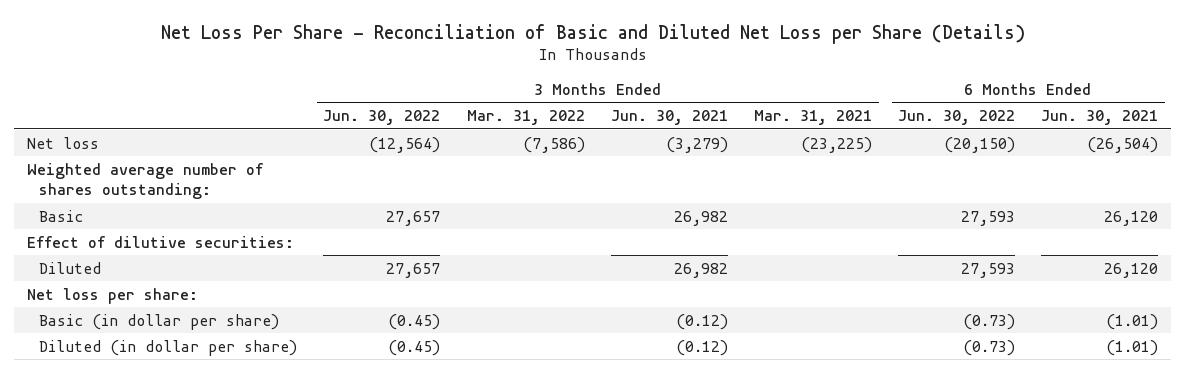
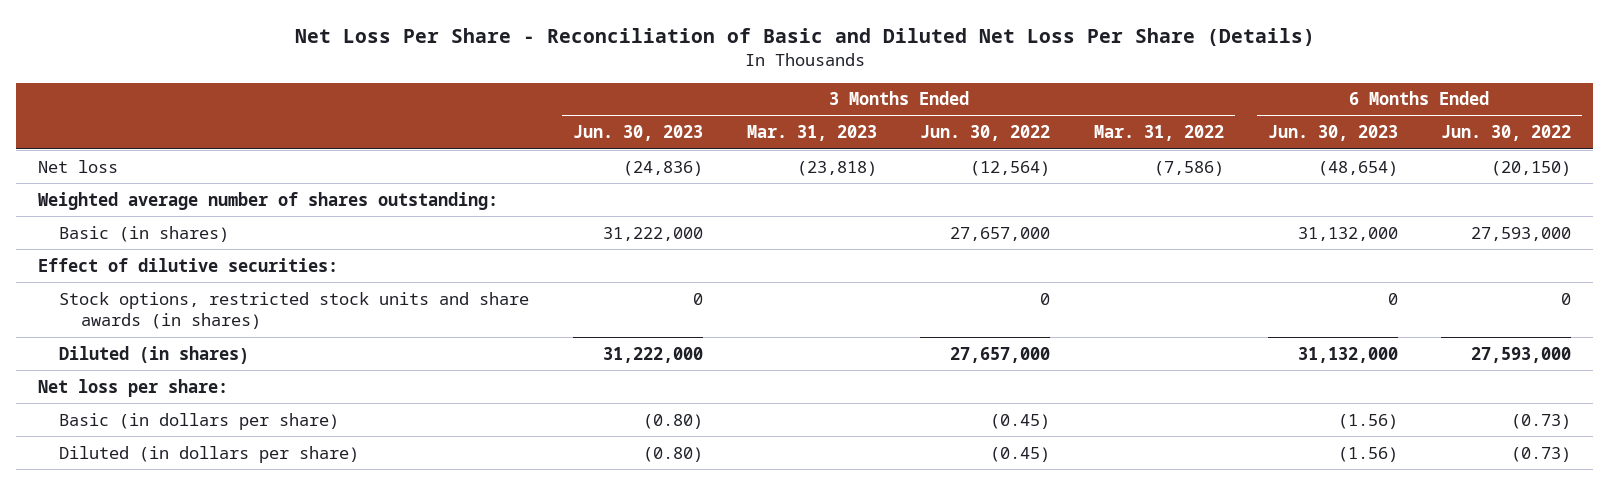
[160,23,1025,44] Net Loss Per Share - Reconciliation of Basic and Diluted Net Loss per Share (Details) -> [294,27,1315,46] Net Loss Per Share - Reconciliation of Basic and Diluted Net Loss Per Share (Details)
[610,110,728,126] Jun. 30, 2021 -> none
[754,110,873,126] Mar. 31, 2021 -> none
[1041,110,1159,126] Jun. 30, 2021 -> none
none -> [573,125,704,142] Jun. 30, 2023
none -> [746,125,877,142] Mar. 31, 2023
none -> [1267,125,1398,142] Jun. 30, 2023
[39,209,84,222] Basic -> [59,225,230,242] Basic (in shares)
[386,210,441,226] 27,657 -> [950,226,1051,241] 27,657,000
[961,210,1016,226] 27,593 -> [1471,226,1572,241] 27,593,000
none -> [59,291,530,330] Stock options, restricted stock units and share awards (in shares)
[39,261,102,274] Diluted -> [59,345,250,364] Diluted (in shares)
[386,262,441,278] 27,657 -> [950,346,1051,363] 27,657,000
[961,262,1016,278] 27,593 -> [1471,346,1572,363] 27,593,000
[39,313,280,330] Basic (in dollar per share) -> [59,412,340,430] Basic (in dollars per share)
[39,339,298,356] Diluted (in dollar per share) -> [59,445,360,463] Diluted (in dollars per share)

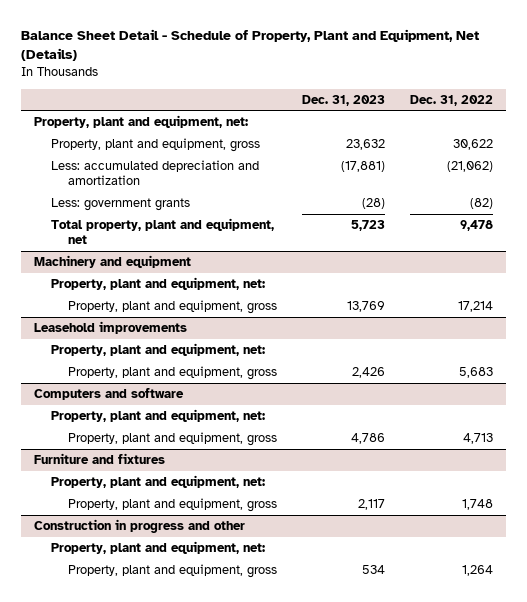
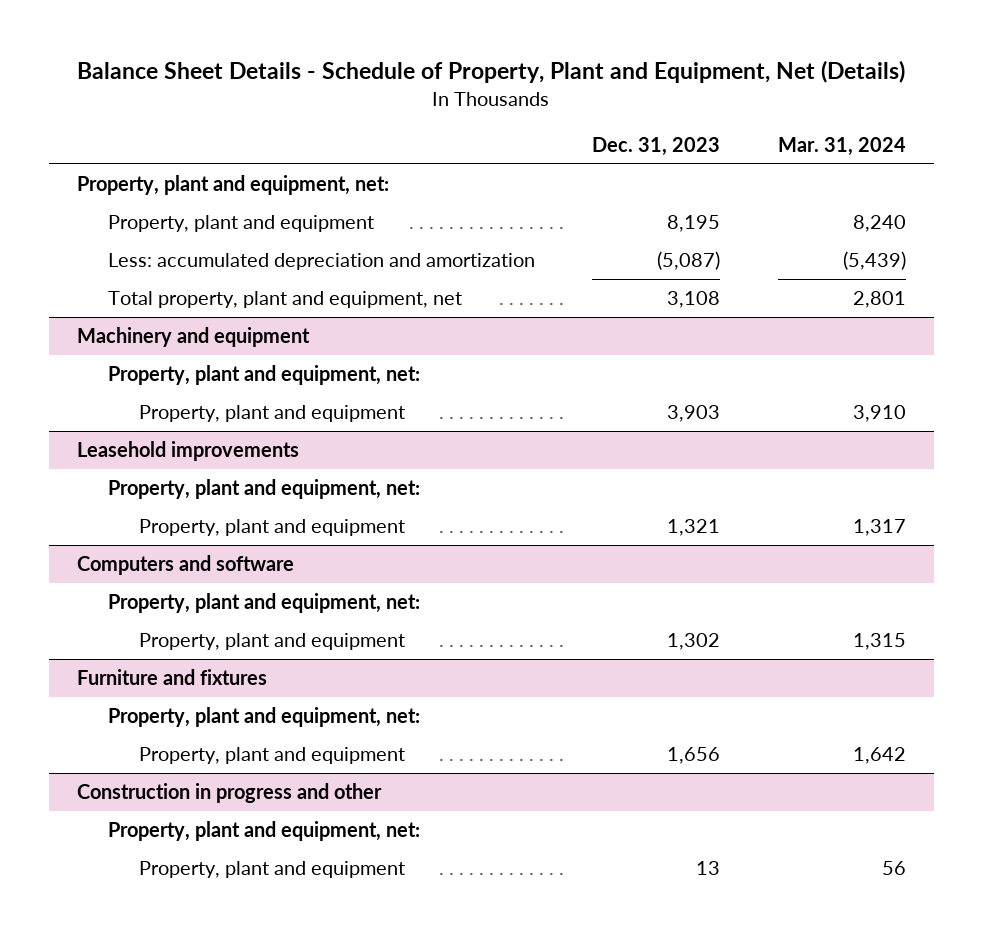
[21,29,480,62] Balance Sheet Detail - Schedule of Property, Plant and Equipment, Net (Details) -> [77,60,906,84] Balance Sheet Details - Schedule of Property, Plant and Equipment, Net (Details)
[409,94,493,106] Dec. 31, 2022 -> none
none -> [777,136,906,156] Mar. 31, 2024
[50,198,190,212] Less: government grants -> none
[50,138,260,153] Property, plant and equipment, gross -> [108,215,375,233] Property, plant and equipment
[345,139,385,151] 23,632 -> [667,215,721,233] 8,195
[340,161,385,173] (17,881) -> [657,251,721,271] (5,087)
[350,220,385,232] 5,723 -> [667,291,721,309] 3,108
[67,300,277,315] Property, plant and equipment, gross -> [139,405,406,423] Property, plant and equipment
[346,301,385,313] 13,769 -> [667,405,721,423] 3,903
[67,366,277,381] Property, plant and equipment, gross -> [139,519,406,537] Property, plant and equipment
[351,367,385,379] 2,426 -> [667,519,721,537] 1,321
[67,432,277,447] Property, plant and equipment, gross -> [139,633,406,651] Property, plant and equipment
[350,433,385,445] 4,786 -> [667,633,721,651] 1,302
[67,498,277,513] Property, plant and equipment, gross -> [139,747,406,765] Property, plant and equipment
[357,499,385,511] 2,117 -> [667,747,721,765] 1,656
[67,564,277,579] Property, plant and equipment, gross -> [139,861,406,879] Property, plant and equipment
[361,565,385,575] 534 -> [696,861,721,876] 13

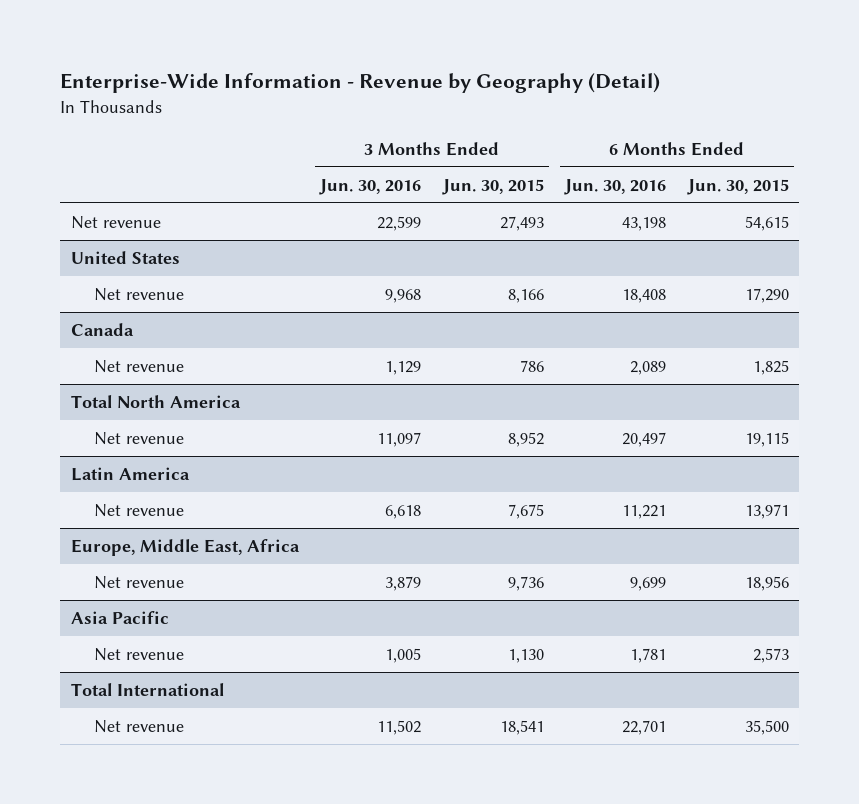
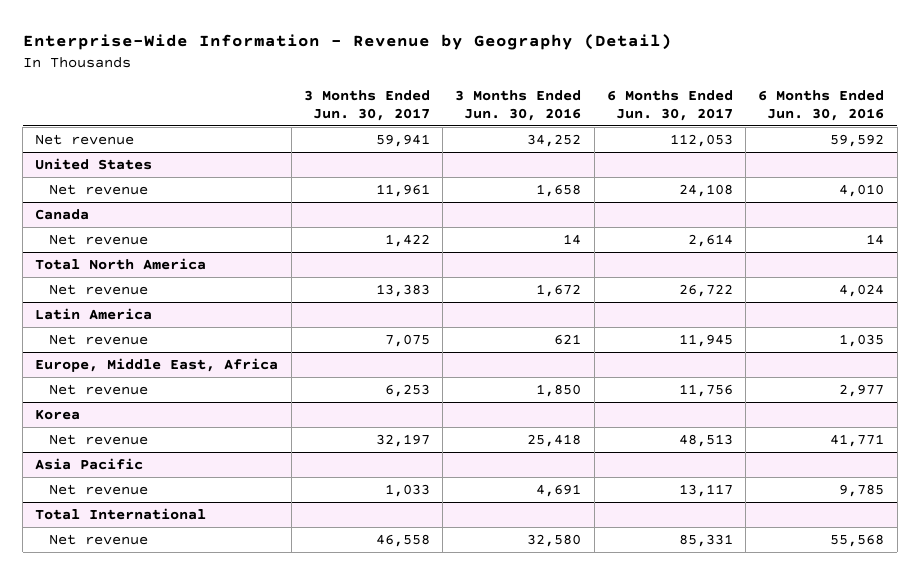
[441,178,544,195] Jun. 30, 2015 -> none
[686,178,789,195] Jun. 30, 2015 -> none
none -> [303,89,430,121] 3 Months Ended Jun. 30, 2017
none -> [606,89,733,121] 6 Months Ended Jun. 30, 2017
[377,215,422,231] 22,599 -> [527,134,582,148] 34,252
[622,216,667,231] 43,198 -> [830,134,885,148] 59,592
[385,288,422,303] 9,968 -> [536,184,582,198] 1,658
[622,288,667,303] 18,408 -> [839,184,885,198] 4,010
[385,360,422,375] 1,129 -> [563,234,582,246] 14
[630,360,667,375] 2,089 -> [866,234,885,246] 14
[377,431,422,447] 11,097 -> [536,284,582,298] 1,672
[622,431,667,447] 20,497 -> [839,284,885,298] 4,024
[385,504,422,519] 6,618 -> [554,334,582,346] 621
[622,504,667,519] 11,221 -> [839,334,885,348] 1,035
[385,575,422,591] 3,879 -> [536,384,582,398] 1,850
[630,576,667,591] 9,699 -> [839,384,885,398] 2,977
none -> [35,409,81,421] Korea
none -> [49,434,149,446] Net revenue
[385,647,422,663] 1,005 -> [536,484,582,498] 4,691
[630,647,667,663] 1,781 -> [839,484,885,498] 9,785
[377,719,422,735] 11,502 -> [527,534,582,548] 32,580
[622,719,667,735] 22,701 -> [830,534,885,548] 55,568

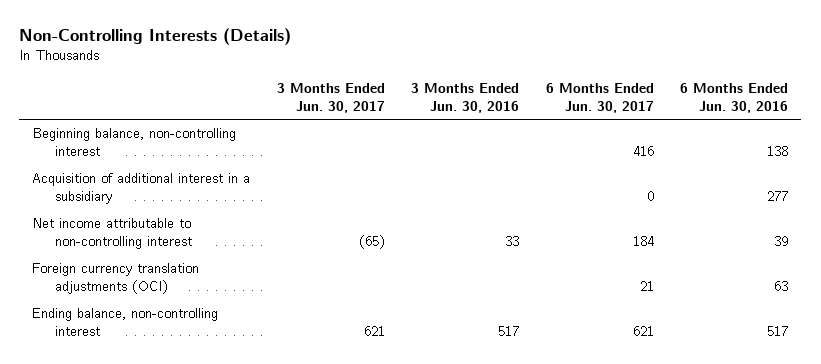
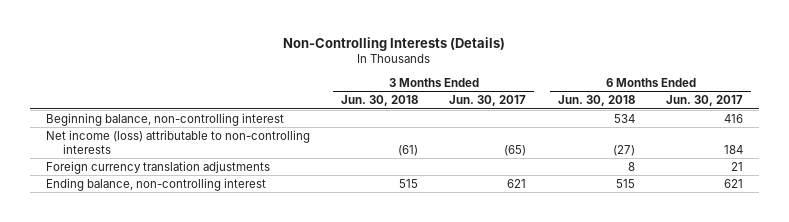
[411,82,520,113] 3 Months Ended Jun. 30, 2016 -> none
[680,82,789,113] 6 Months Ended Jun. 30, 2016 -> none
none -> [341,95,419,107] Jun. 30, 2018
none -> [557,95,635,107] Jun. 30, 2018
[32,173,251,205] Acquisition of additional interest in a subsidiary -> none
[32,218,193,250] Net income attributable to non-controlling interest -> [45,129,310,154] Net income (loss) attributable to non-controlling interests
[32,263,200,295] Foreign currency translation adjustments (OCI) -> [45,160,270,174] Foreign currency translation adjustments

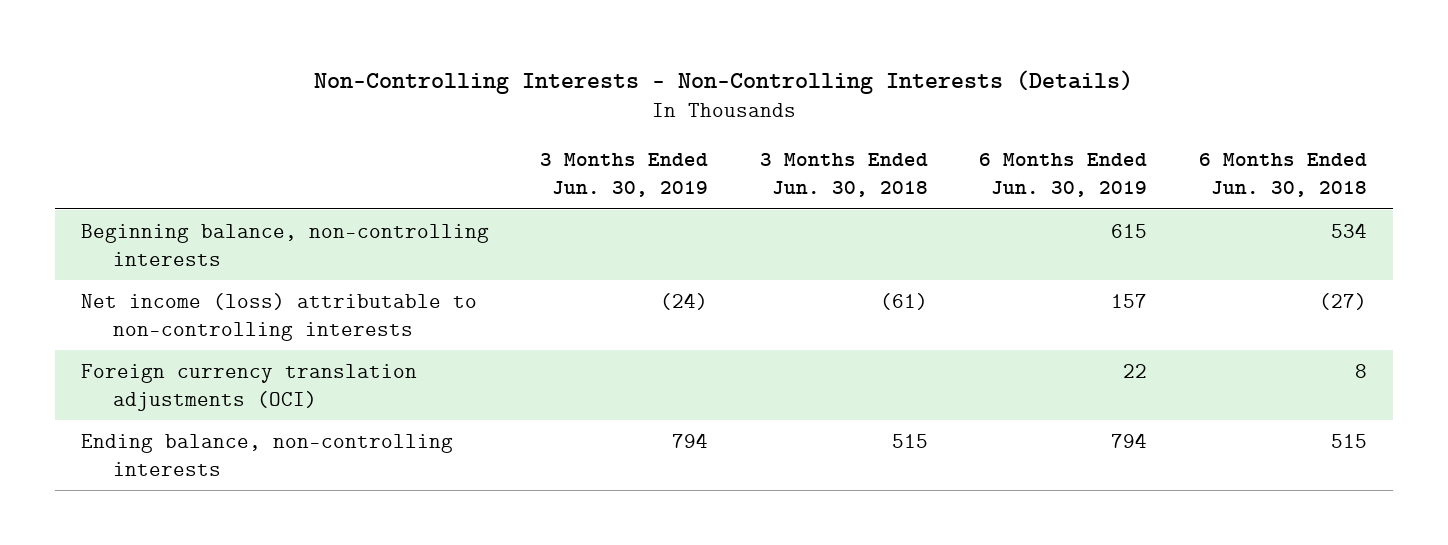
[283,36,506,51] Non-Controlling Interests (Details) -> [313,70,1133,95] Non-Controlling Interests - Non-Controlling Interests (Details)
[449,95,527,107] Jun. 30, 2017 -> none
[666,95,744,107] Jun. 30, 2017 -> none
none -> [540,153,709,198] 3 Months Ended Jun. 30, 2019
none -> [979,153,1148,198] 6 Months Ended Jun. 30, 2019
[45,112,284,126] Beginning balance, non-controlling interest -> [80,223,489,266] Beginning balance, non-controlling interests
[45,160,270,174] Foreign currency translation adjustments -> [80,363,417,411] Foreign currency translation adjustments (OCI)
[45,177,266,191] Ending balance, non-controlling interest -> [80,433,453,476] Ending balance, non-controlling interests

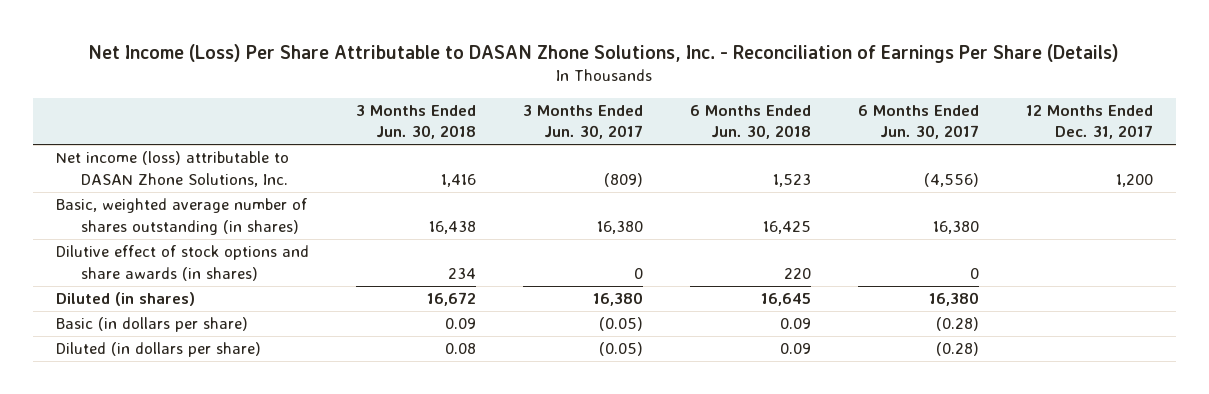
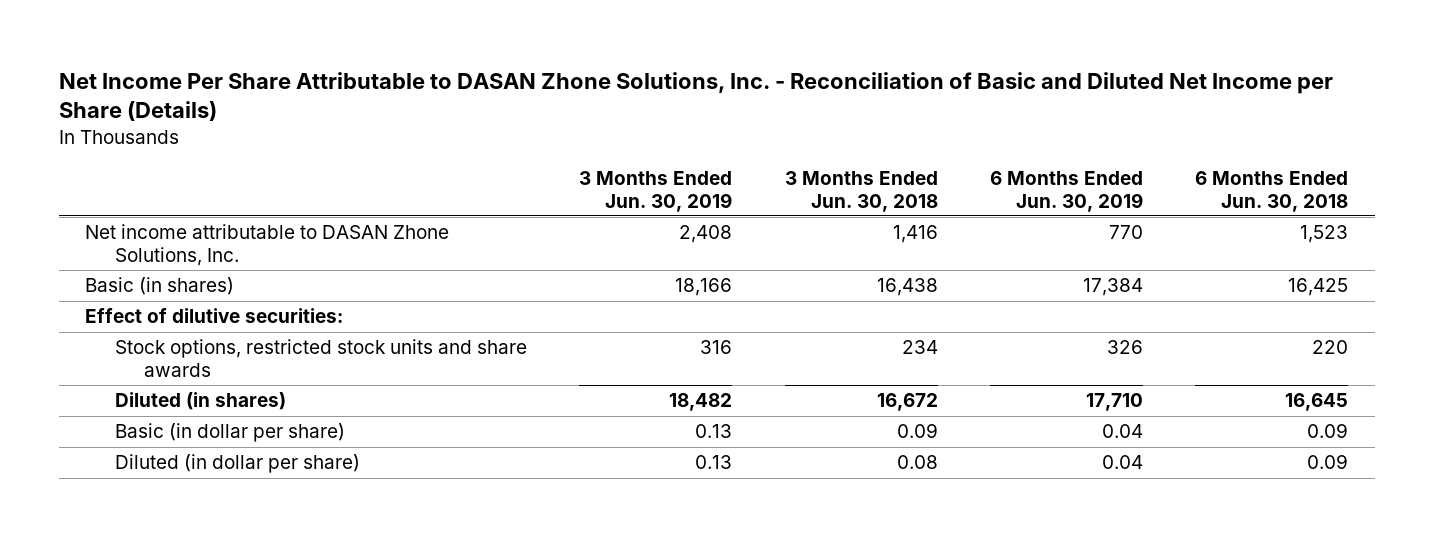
[88,43,1120,63] Net Income (Loss) Per Share Attributable to DASAN Zhone Solutions, Inc. - Reconciliation of Earnings Per Share (Details) -> [58,71,1333,122] Net Income Per Share Attributable to DASAN Zhone Solutions, Inc. - Reconciliation of Basic and Diluted Net Income per Share (Details)
[523,105,644,140] 3 Months Ended Jun. 30, 2017 -> none
[857,105,979,140] 6 Months Ended Jun. 30, 2017 -> none
[1025,105,1153,140] 12 Months Ended Dec. 31, 2017 -> none
none -> [579,171,733,212] 3 Months Ended Jun. 30, 2019
none -> [990,171,1144,212] 6 Months Ended Jun. 30, 2019
[56,151,290,187] Net income (loss) attributable to DASAN Zhone Solutions, Inc. -> [85,224,450,266] Net income attributable to DASAN Zhone Solutions, Inc.
[56,198,308,235] Basic, weighted average number of shares outstanding (in shares) -> [85,277,235,296] Basic (in shares)
none -> [85,308,344,324] Effect of dilutive securities:
[56,245,310,281] Dilutive effect of stock options and share awards (in shares) -> [114,339,527,377] Stock options, restricted stock units and share awards
[56,317,249,333] Basic (in dollars per share) -> [114,423,345,443] Basic (in dollar per share)
[56,342,262,358] Diluted (in dollars per share) -> [114,454,360,474] Diluted (in dollar per share)

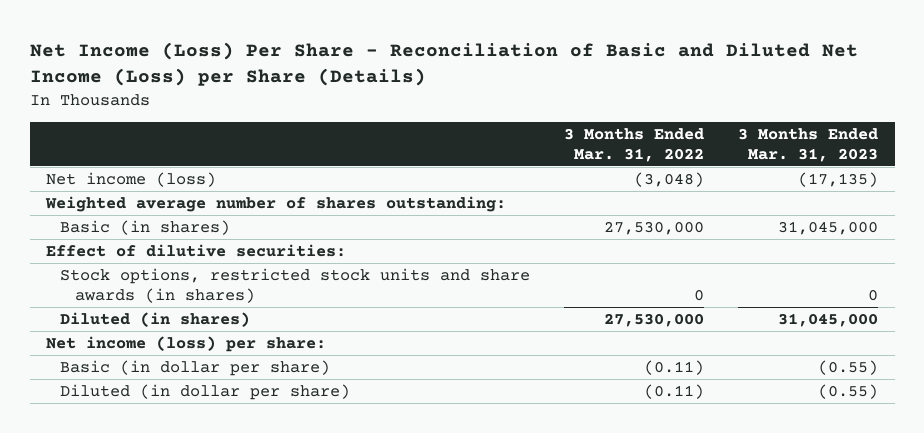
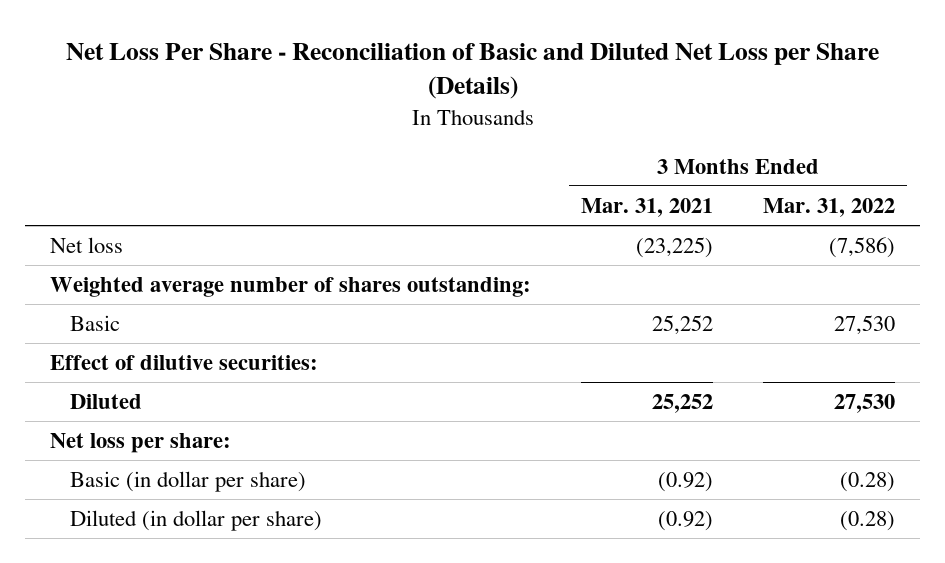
[29,41,858,86] Net Income (Loss) Per Share - Reconciliation of Basic and Diluted Net Income (Loss) per Share (Details) -> [65,42,879,100] Net Loss Per Share - Reconciliation of Basic and Diluted Net Loss per Share (Details)
[737,127,878,162] 3 Months Ended Mar. 31, 2023 -> none
none -> [581,197,714,217] Mar. 31, 2021
[46,171,217,187] Net income (loss) -> [50,236,124,253] Net loss
[634,171,705,187] (3,048) -> [828,236,895,258] (7,586)
[60,219,231,235] Basic (in shares) -> [69,314,120,331] Basic
[604,220,705,235] 27,530,000 -> [833,314,895,335] 27,530
[60,267,531,303] Stock options, restricted stock units and share awards (in shares) -> none
[60,311,251,327] Diluted (in shares) -> [69,393,142,409] Diluted
[604,312,705,327] 27,530,000 -> [833,393,895,413] 27,530
[46,335,327,352] Net income (loss) per share: -> [50,432,232,453] Net loss per share:
[644,359,705,375] (0.11) -> [839,471,895,492] (0.28)
[644,383,705,399] (0.11) -> [839,510,895,531] (0.28)

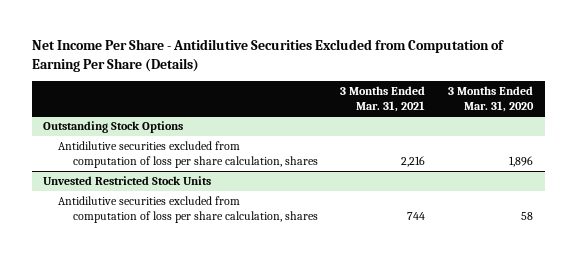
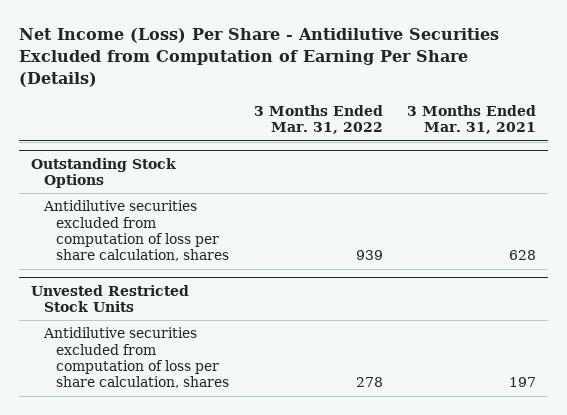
[31,39,504,72] Net Income Per Share - Antidilutive Securities Excluded from Computation of Earning Per Share (Details) -> [18,28,499,87] Net Income (Loss) Per Share - Antidilutive Securities Excluded from Computation of Earning Per Share (Details)
[448,85,535,112] 3 Months Ended Mar. 31, 2020 -> none
none -> [253,105,383,135] 3 Months Ended Mar. 31, 2022
[401,155,426,167] 2,216 -> [509,250,537,261] 628
[407,211,426,220] 744 -> [509,377,537,388] 197

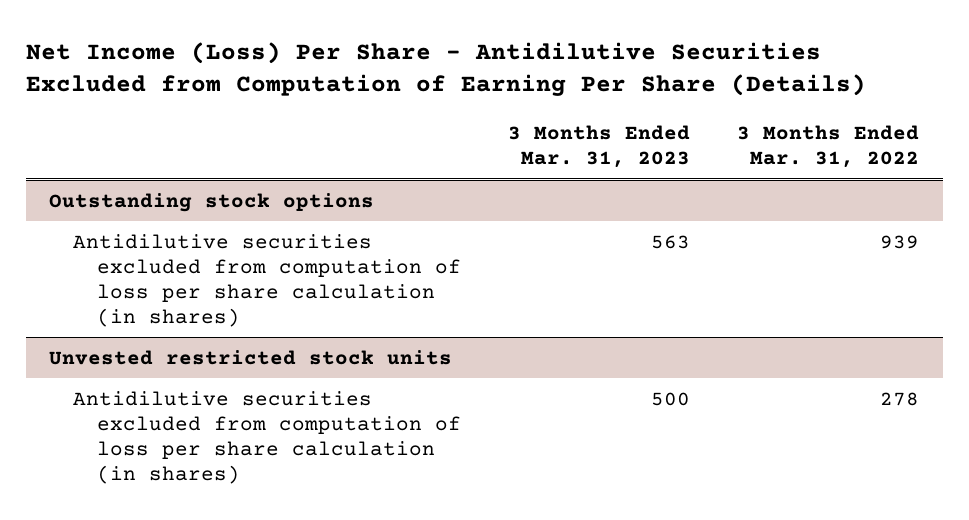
[407,105,537,135] 3 Months Ended Mar. 31, 2021 -> none
none -> [508,125,691,169] 3 Months Ended Mar. 31, 2023
[30,157,176,188] Outstanding Stock Options -> [49,192,375,212] Outstanding stock options
[42,200,230,262] Antidilutive securities excluded from computation of loss per share calculation, shares -> [73,233,462,328] Antidilutive securities excluded from computation of loss per share calculation (in shares)
[30,284,189,312] Unvested Restricted Stock Units -> [49,349,453,365] Unvested restricted stock units
[42,327,230,389] Antidilutive securities excluded from computation of loss per share calculation, shares -> [73,390,462,485] Antidilutive securities excluded from computation of loss per share calculation (in shares)

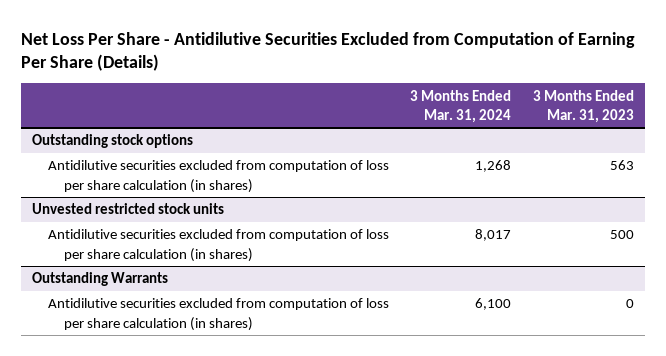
[25,41,866,97] Net Income (Loss) Per Share - Antidilutive Securities Excluded from Computation of Earning Per Share (Details) -> [21,31,636,72] Net Loss Per Share - Antidilutive Securities Excluded from Computation of Earning Per Share (Details)
[737,125,920,169] 3 Months Ended Mar. 31, 2022 -> none
none -> [410,89,512,124] 3 Months Ended Mar. 31, 2024
none -> [31,272,168,287] Outstanding Warrants
none -> [47,298,389,331] Antidilutive securities excluded from computation of loss per share calculation (in shares)

